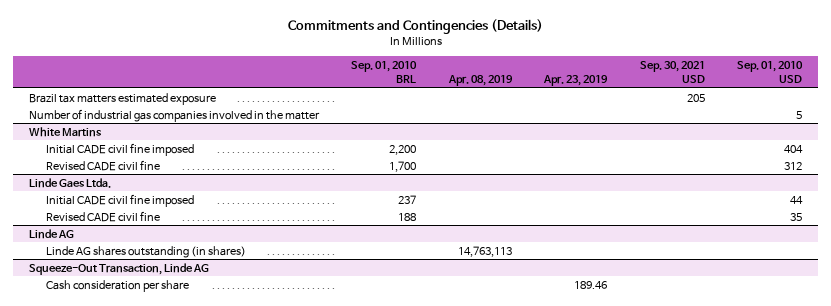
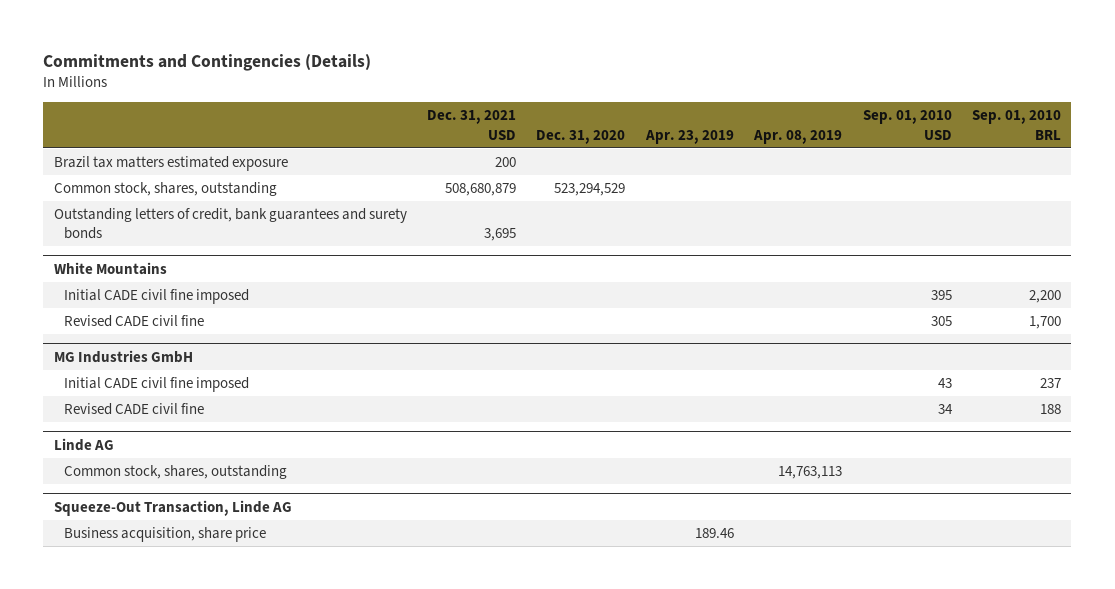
[639,61,705,84] Sep. 30, 2021 USD -> none
none -> [426,110,516,140] Dec. 31, 2021 USD
none -> [536,129,626,144] Dec. 31, 2020
[29,108,321,122] Number of industrial gas companies involved in the matter -> none
[29,126,103,137] White Martins -> none
[46,142,195,156] Initial CADE civil fine imposed -> none
[46,159,161,171] Revised CADE civil fine -> none
[29,177,112,188] Linde Gaes Ltda. -> none
[46,193,195,207] Initial CADE civil fine imposed -> none
[46,210,161,222] Revised CADE civil fine -> none
none -> [53,182,277,197] Common stock, shares, outstanding
none -> [53,208,407,240] Outstanding letters of credit, bank guarantees and surety bonds
none -> [53,261,167,275] White Mountains
none -> [64,289,250,305] Initial CADE civil fine imposed
none -> [64,315,205,328] Revised CADE civil fine
none -> [53,349,193,363] MG Industries GmbH
none -> [64,377,250,393] Initial CADE civil fine imposed
none -> [64,403,205,416] Revised CADE civil fine
[46,245,247,258] Linde AG shares outstanding (in shares) -> [64,465,288,480] Common stock, shares, outstanding
[46,279,190,292] Cash consideration per share -> [64,527,267,543] Business acquisition, share price

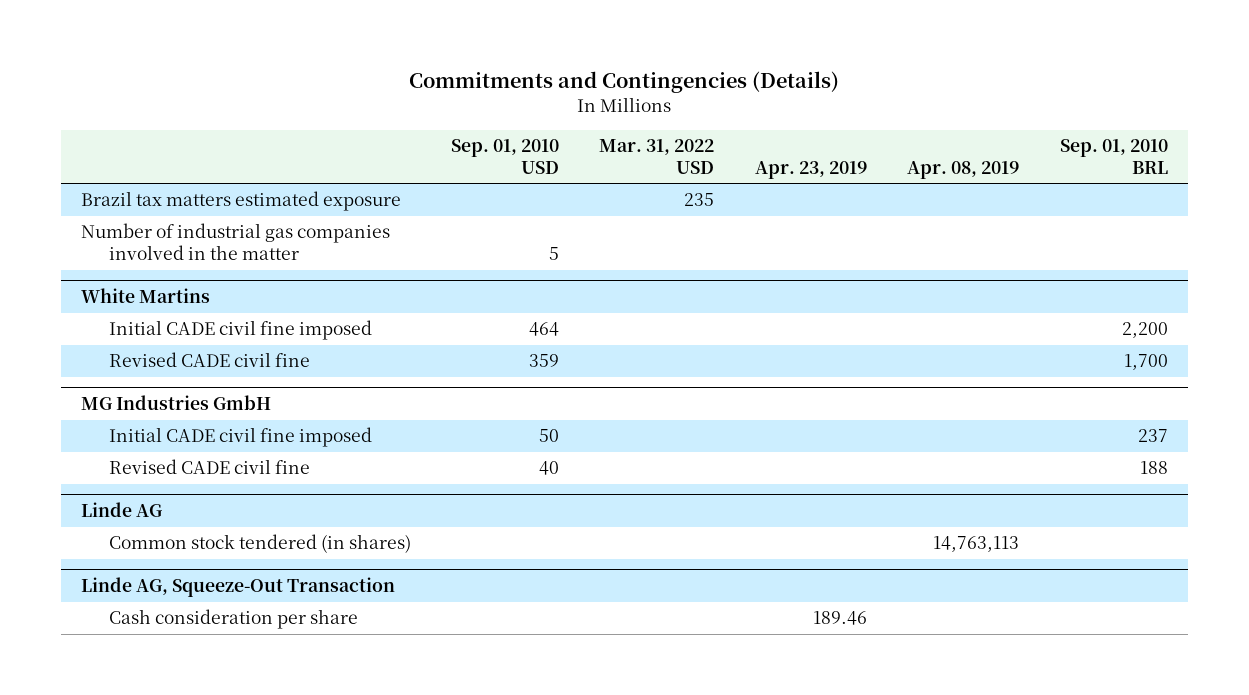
[426,110,516,140] Dec. 31, 2021 USD -> none
[536,129,626,144] Dec. 31, 2020 -> none
none -> [599,138,715,174] Mar. 31, 2022 USD
[53,182,277,197] Common stock, shares, outstanding -> none
[53,208,407,240] Outstanding letters of credit, bank guarantees and surety bonds -> none
[53,261,167,275] White Mountains -> none
[64,289,250,305] Initial CADE civil fine imposed -> none
[64,315,205,328] Revised CADE civil fine -> none
none -> [81,223,391,261] Number of industrial gas companies involved in the matter
none -> [81,288,211,304] White Martins
none -> [108,320,372,341] Initial CADE civil fine imposed
none -> [108,352,310,368] Revised CADE civil fine
[937,378,952,389] 43 -> [539,429,560,443] 50
[937,404,953,415] 34 -> [539,461,560,476] 40
[64,465,288,480] Common stock, shares, outstanding -> [108,534,411,554] Common stock tendered (in shares)
[53,499,292,516] Squeeze-Out Transaction, Linde AG -> [81,577,396,598] Linde AG, Squeeze-Out Transaction
[64,527,267,543] Business acquisition, share price -> [108,609,358,630] Cash consideration per share

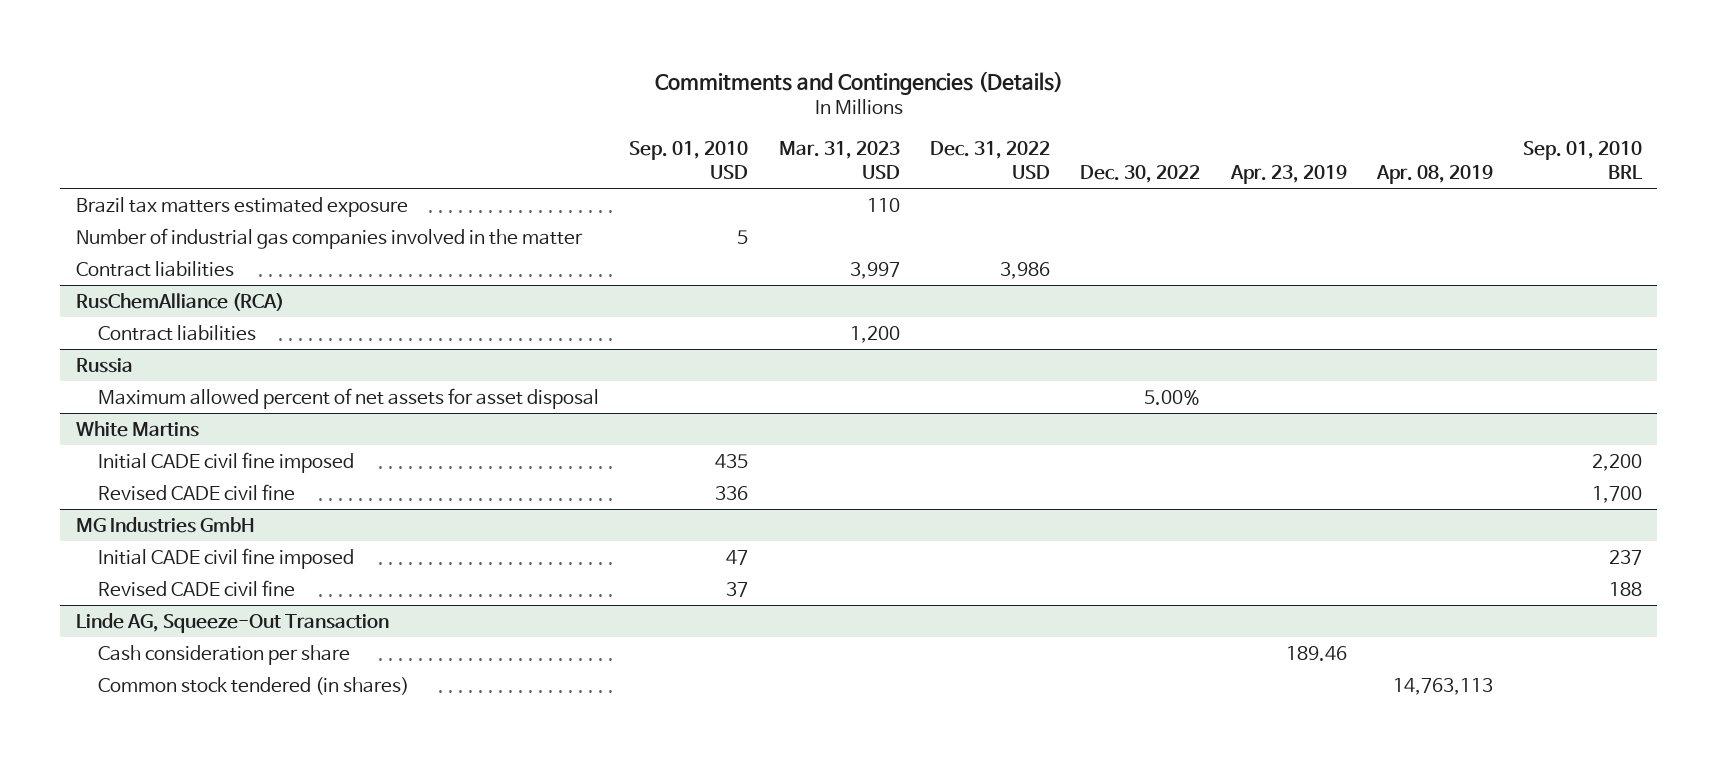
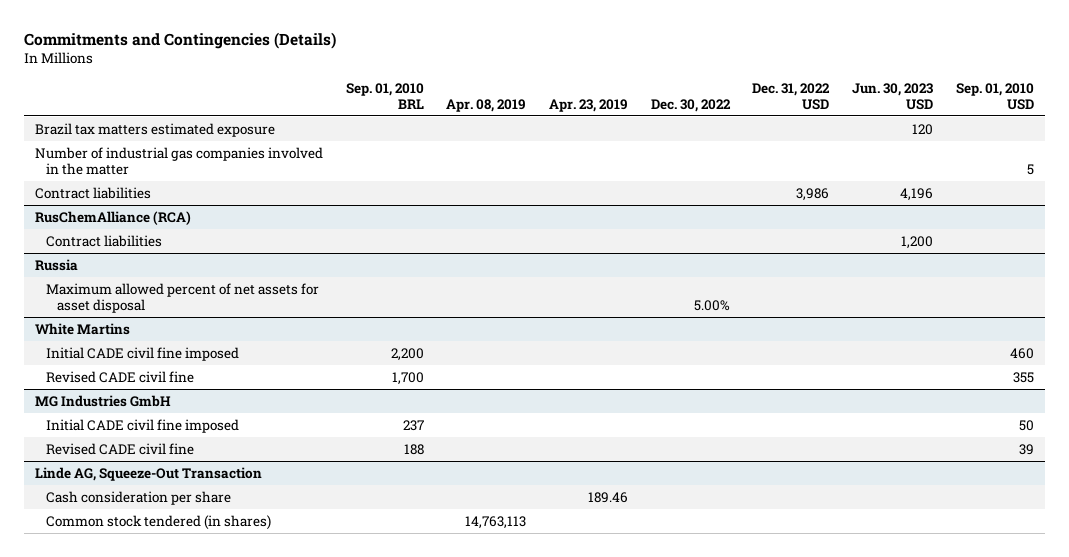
[778,141,900,179] Mar. 31, 2023 USD -> none
none -> [851,82,933,110] Jun. 30, 2023 USD
[715,453,749,468] 435 -> [1009,347,1034,359] 460
[715,485,749,500] 336 -> [1012,371,1034,383] 355
[726,549,749,565] 47 -> [1018,419,1034,431] 50
[726,581,749,597] 37 -> [1018,443,1034,455] 39

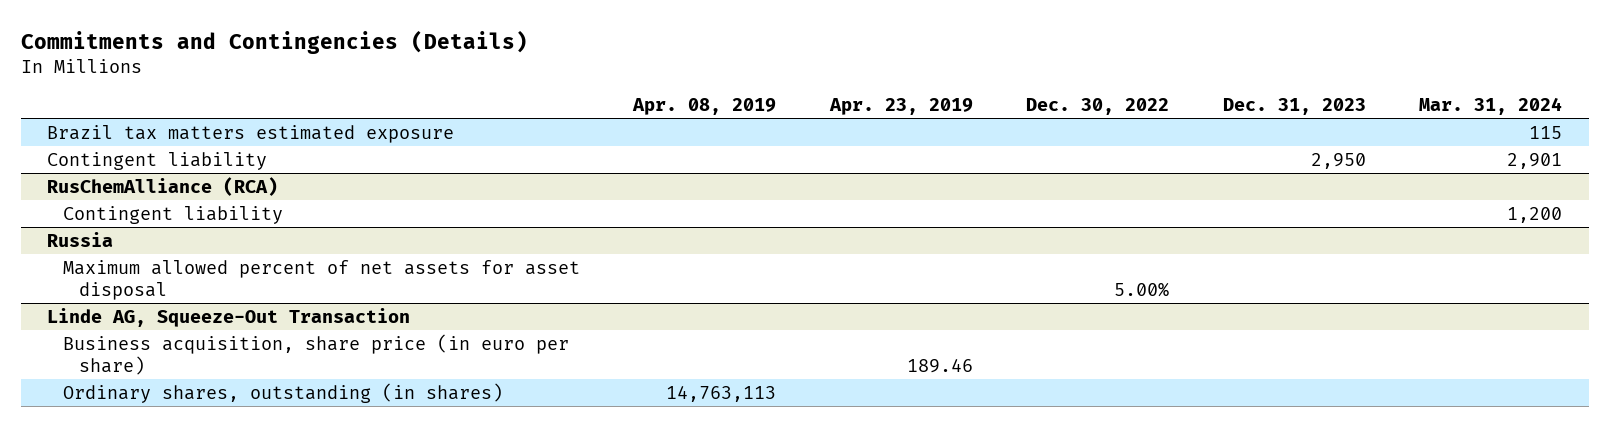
[345,82,424,109] Sep. 01, 2010 BRL -> none
[752,82,831,110] Dec. 31, 2022 USD -> none
[851,82,933,110] Jun. 30, 2023 USD -> none
[955,82,1034,110] Sep. 01, 2010 USD -> none
none -> [1222,97,1366,115] Dec. 31, 2023
none -> [1419,96,1563,115] Mar. 31, 2024
[35,146,324,175] Number of industrial gas companies involved in the matter -> none
[35,186,152,199] Contract liabilities -> [47,151,268,170] Contingent liability
[45,234,162,247] Contract liabilities -> [63,205,284,224] Contingent liability
[35,322,131,335] White Martins -> none
[45,346,239,361] Initial CADE civil fine imposed -> none
[45,370,194,383] Revised CADE civil fine -> none
[35,394,172,407] MG Industries GmbH -> none
[45,418,239,433] Initial CADE civil fine imposed -> none
[45,442,194,455] Revised CADE civil fine -> none
[45,490,231,505] Cash consideration per share -> [63,333,570,376] Business acquisition, share price (in euro per share)
[45,514,271,530] Common stock tendered (in shares) -> [63,382,504,403] Ordinary shares, outstanding (in shares)

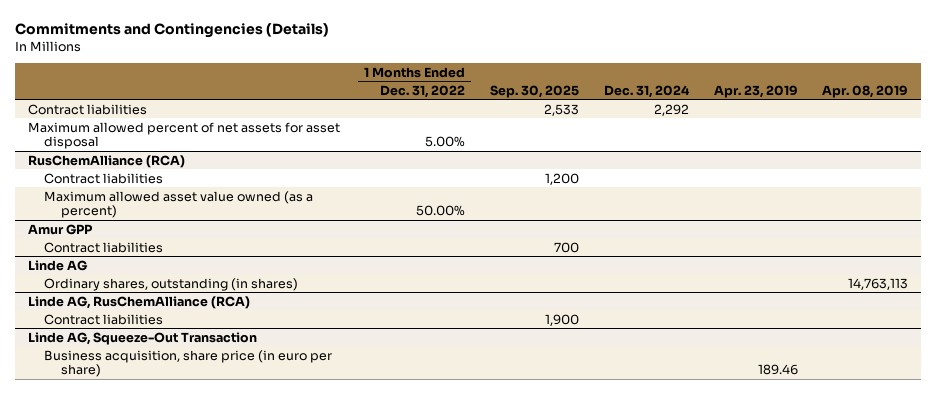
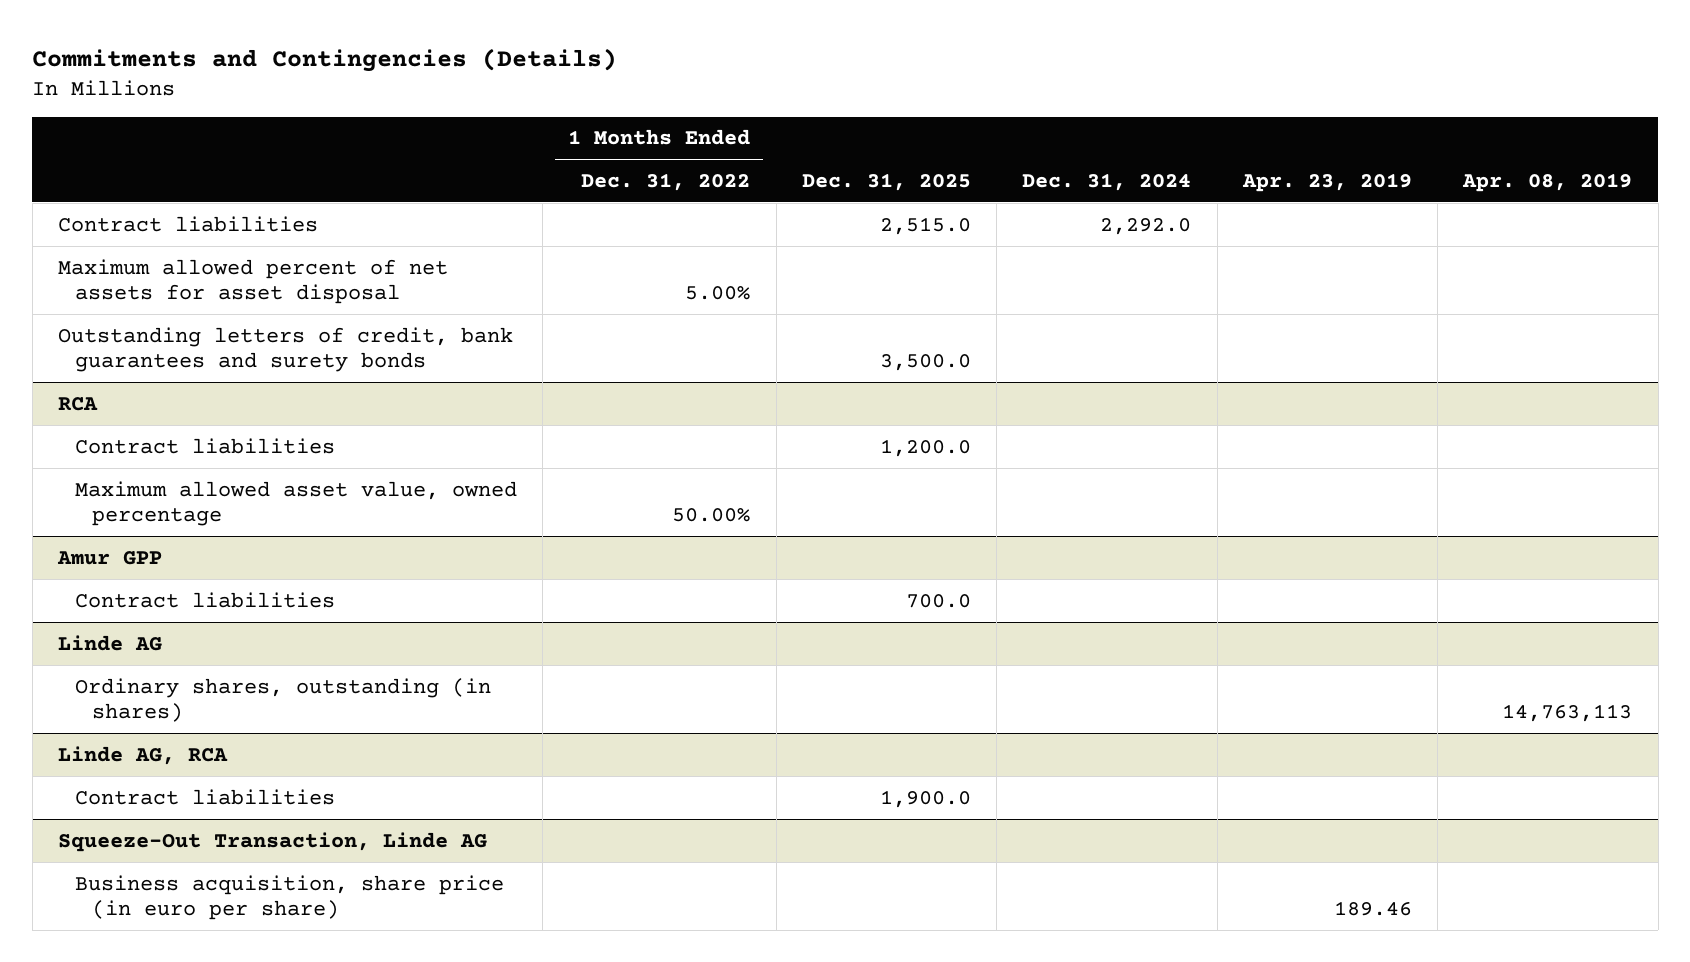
[490,84,580,98] Sep. 30, 2025 -> none
none -> [801,173,971,192] Dec. 31, 2025
[653,103,689,116] 2,292 -> [1100,217,1192,235] 2,292.0
none -> [57,326,513,373] Outstanding letters of credit, bank guarantees and surety bonds
[27,154,185,168] RusChemAlliance (RCA) -> [57,396,98,411] RCA
[44,190,314,219] Maximum allowed asset value owned (as a percent) -> [74,480,517,527] Maximum allowed asset value, owned percentage
[27,295,250,309] Linde AG, RusChemAlliance (RCA) -> [57,745,228,765] Linde AG, RCA
[27,331,257,345] Linde AG, Squeeze-Out Transaction -> [57,831,487,852] Squeeze-Out Transaction, Linde AG

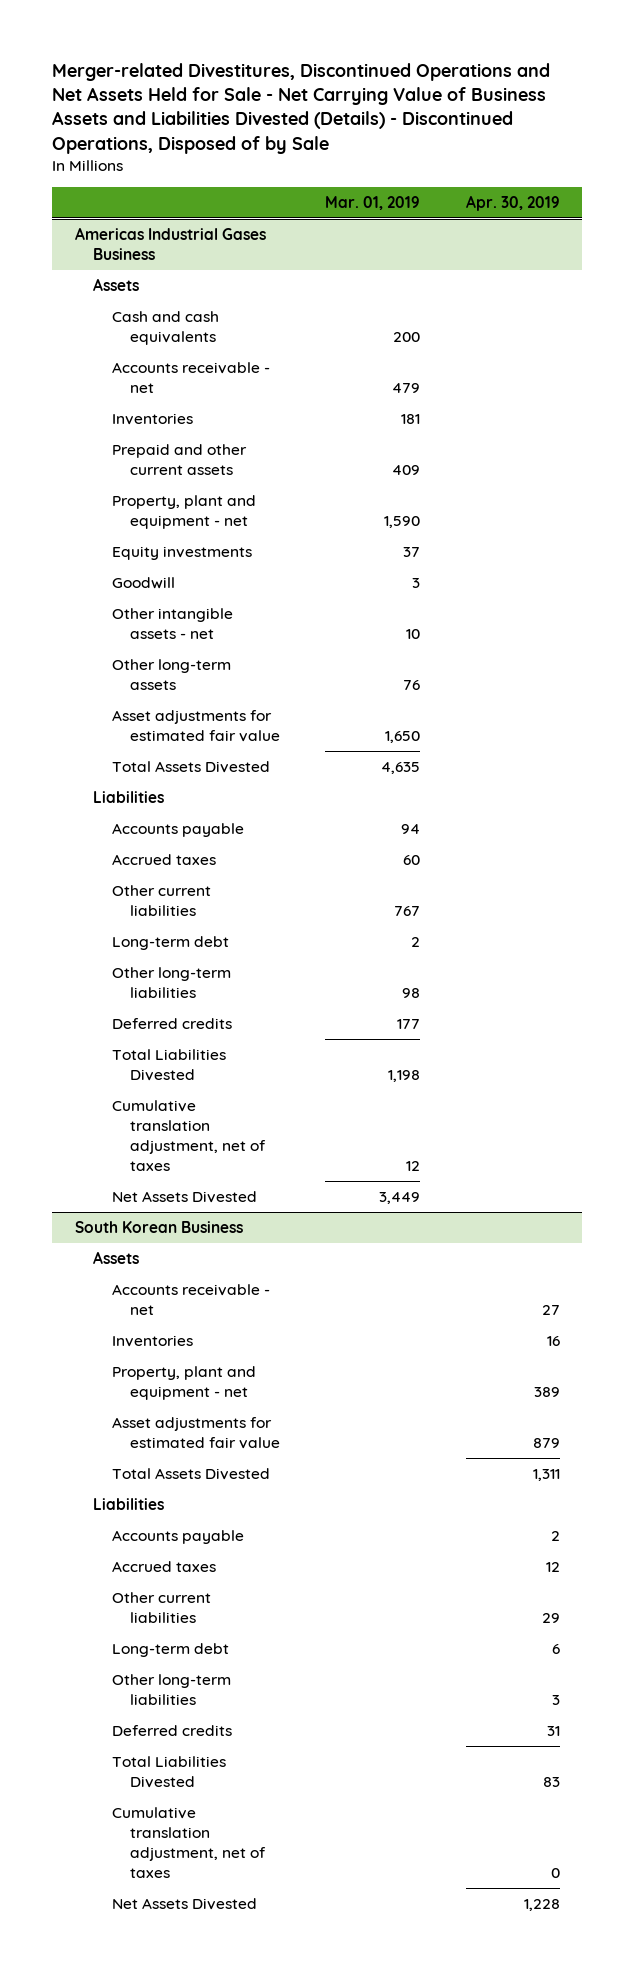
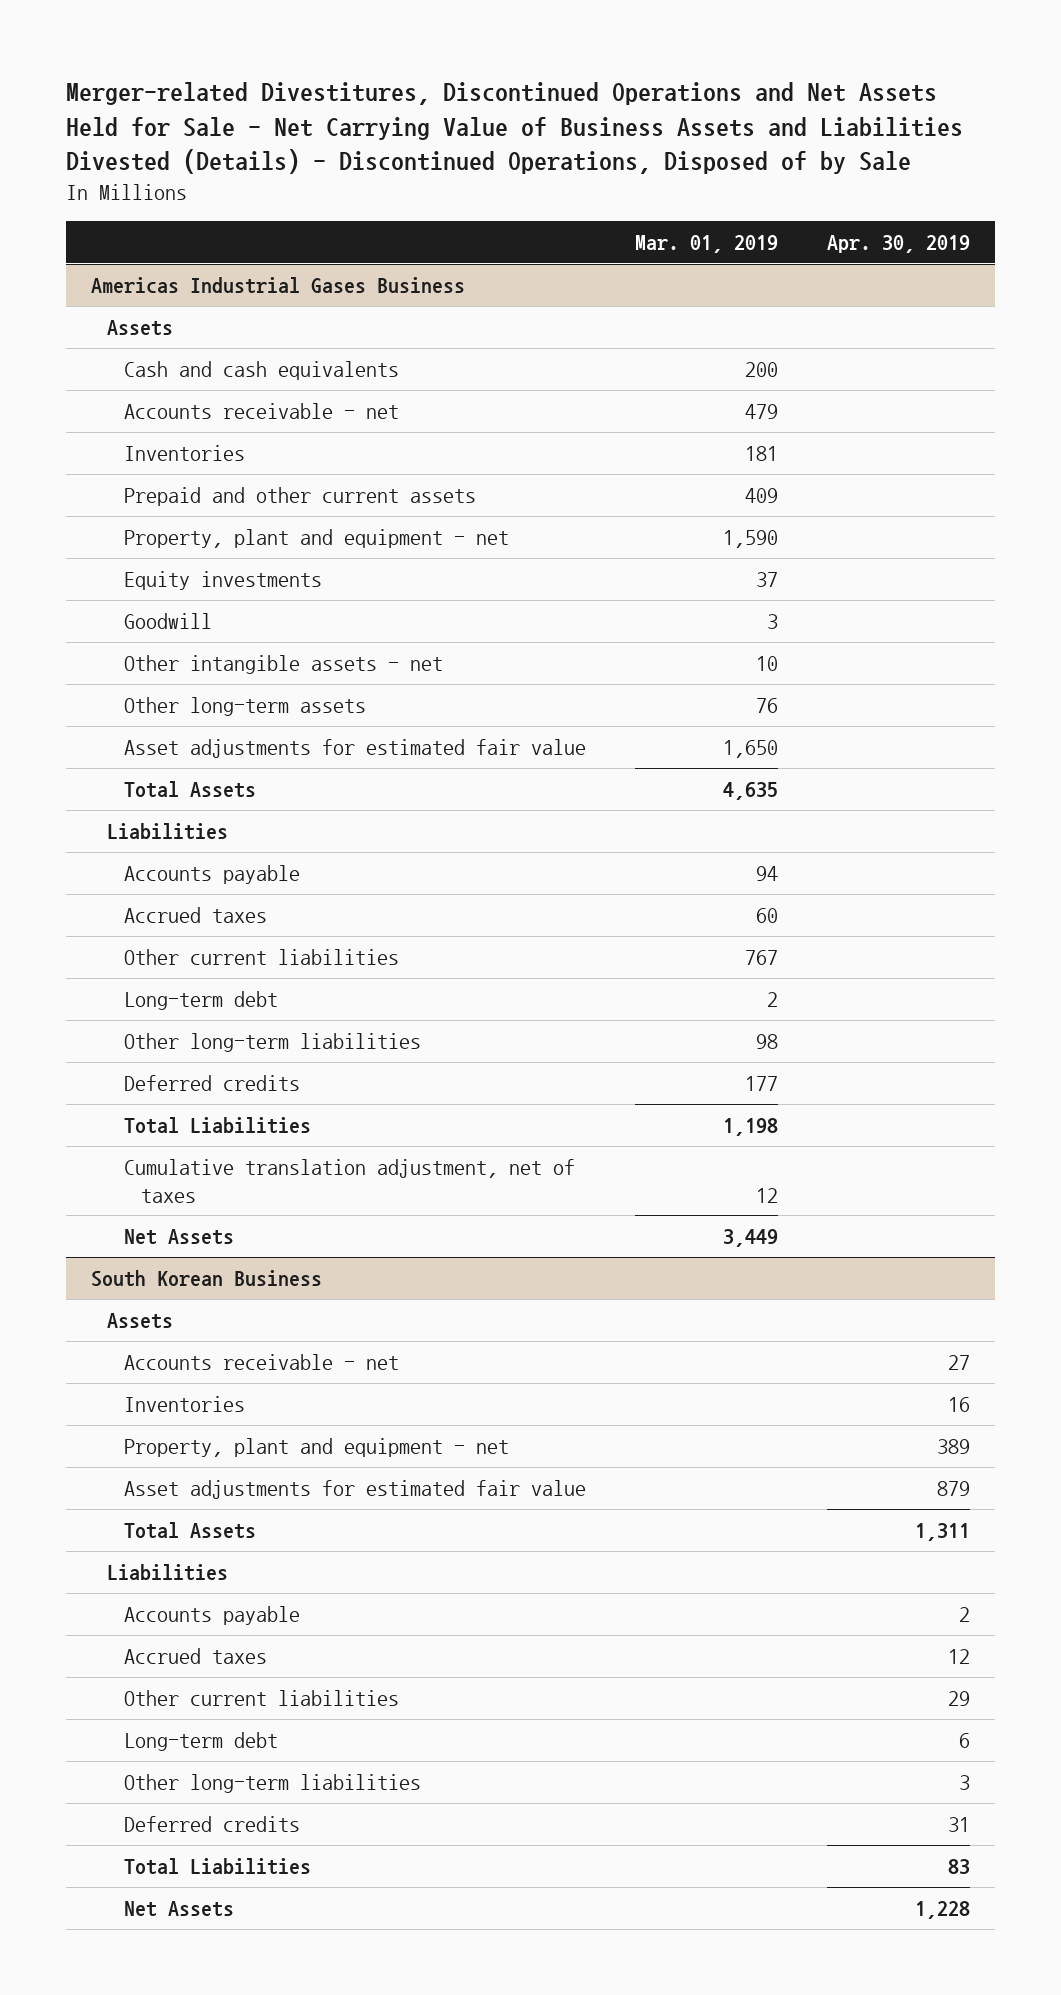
[111,760,270,773] Total Assets Divested -> [124,780,257,798] Total Assets
[111,1048,226,1082] Total Liabilities Divested -> [124,1116,312,1134] Total Liabilities
[111,1190,257,1203] Net Assets Divested -> [124,1228,235,1245] Net Assets
[111,1467,270,1480] Total Assets Divested -> [124,1521,257,1539] Total Assets
[111,1806,267,1879] Cumulative translation adjustment, net of taxes -> none
[111,1755,226,1789] Total Liabilities Divested -> [124,1857,312,1875] Total Liabilities
[111,1897,257,1910] Net Assets Divested -> [124,1900,235,1917] Net Assets

